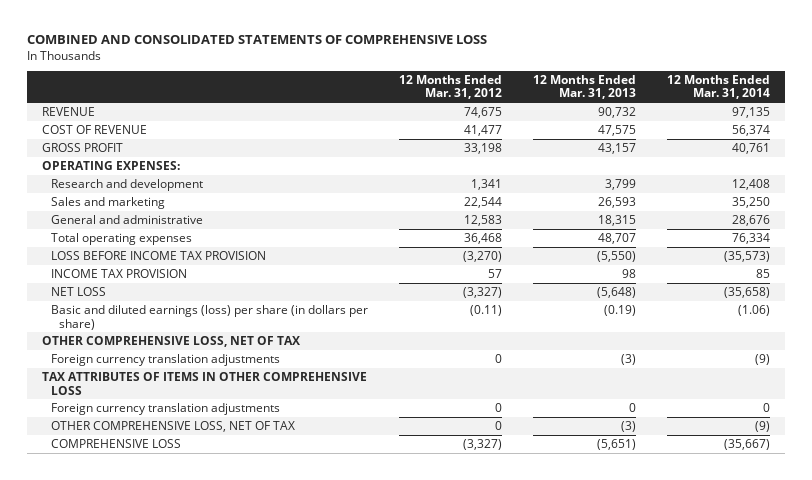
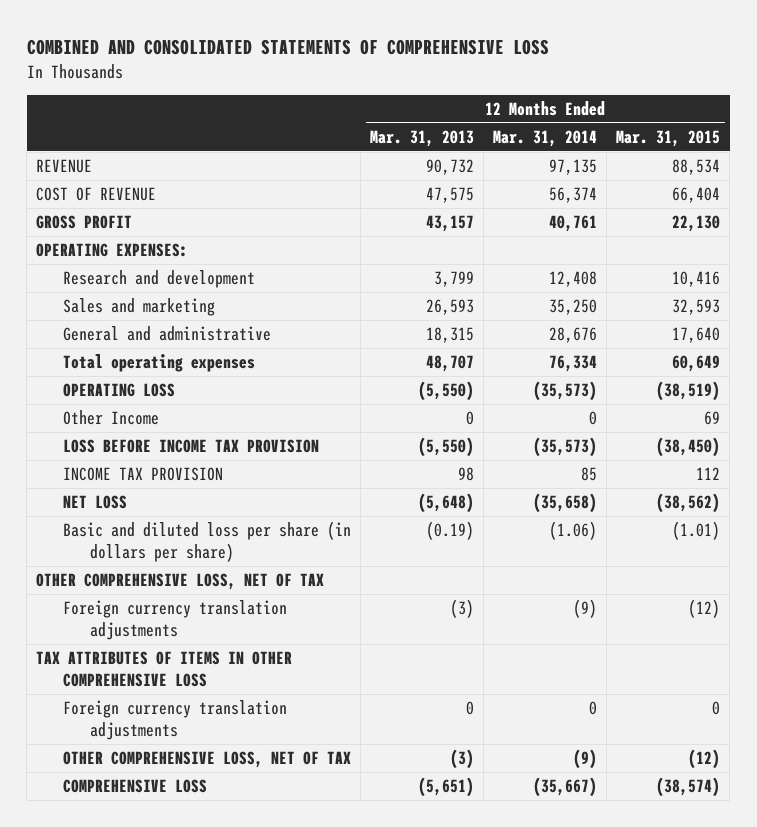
[398,74,502,100] 12 Months Ended Mar. 31, 2012 -> none
none -> [616,129,721,147] Mar. 31, 2015
none -> [63,383,176,398] OPERATING LOSS
none -> [63,410,160,426] Other Income
[50,304,368,330] Basic and diluted earnings (loss) per share (in dollars per share) -> [63,521,352,563] Basic and diluted loss per share (in dollars per share)

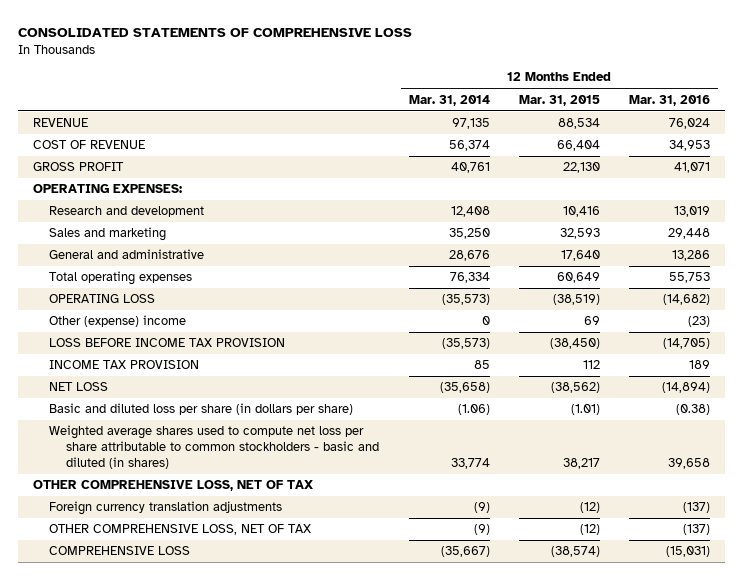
[26,38,549,55] COMBINED AND CONSOLIDATED STATEMENTS OF COMPREHENSIVE LOSS -> [17,28,412,38] CONSOLIDATED STATEMENTS OF COMPREHENSIVE LOSS
[370,129,475,147] Mar. 31, 2013 -> none
none -> [629,94,711,106] Mar. 31, 2016
[63,410,160,426] Other Income -> [49,315,187,328] Other (expense) income
none -> [49,425,380,469] Weighted average shares used to compute net loss per share attributable to common stockholders - basic and diluted (in shares)
[36,651,293,688] TAX ATTRIBUTES OF ITEMS IN OTHER COMPREHENSIVE LOSS -> none
[63,700,288,741] Foreign currency translation adjustments -> none

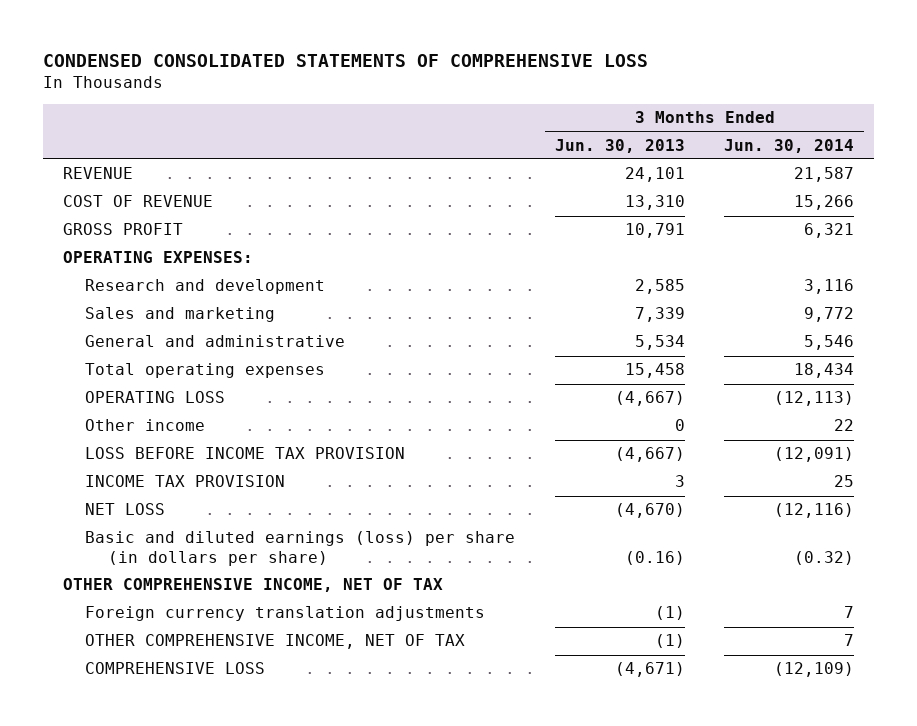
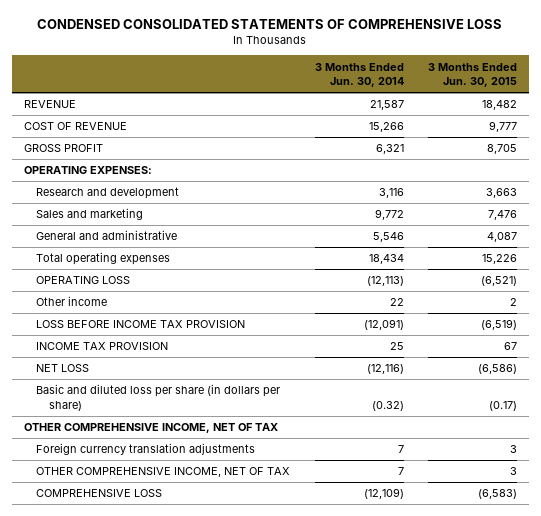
[554,138,685,153] Jun. 30, 2013 -> none
none -> [428,62,518,88] 3 Months Ended Jun. 30, 2015
[85,531,516,567] Basic and diluted earnings (loss) per share (in dollars per share) -> [36,384,281,411] Basic and diluted loss per share (in dollars per share)

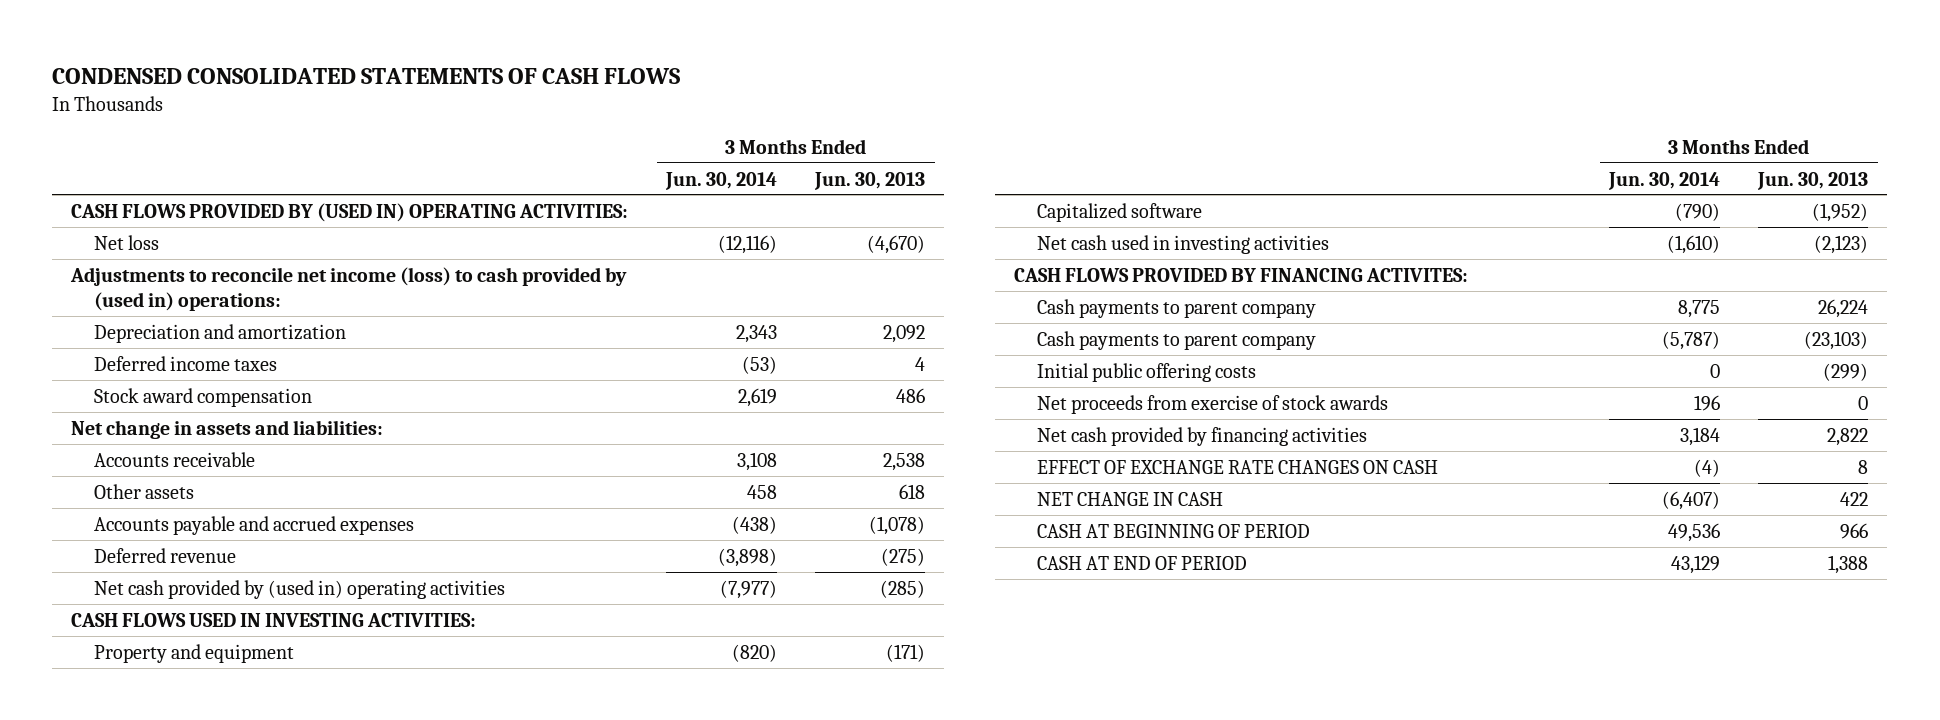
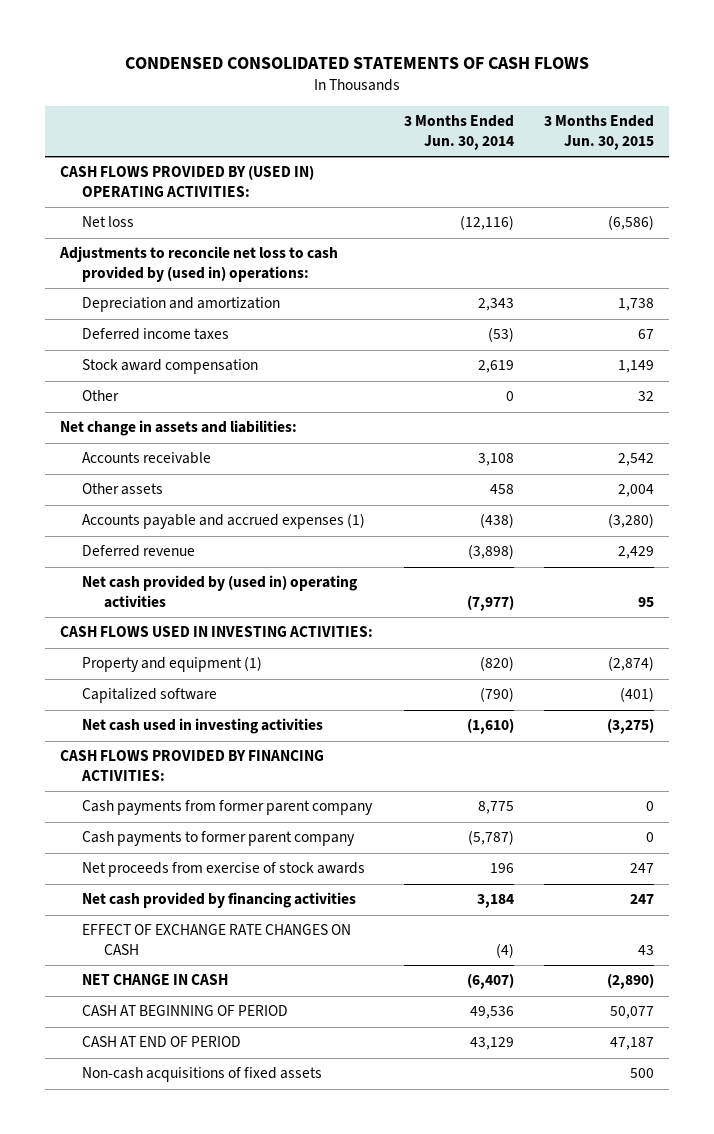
[814,171,926,190] Jun. 30, 2013 -> none
none -> [543,115,654,151] 3 Months Ended Jun. 30, 2015
[70,266,628,311] Adjustments to reconcile net income (loss) to cash provided by (used in) operations: -> [59,246,339,283] Adjustments to reconcile net loss to cash provided by (used in) operations:
none -> [82,390,120,402] Other
[93,515,414,535] Accounts payable and accrued expenses -> [82,513,366,530] Accounts payable and accrued expenses (1)
[93,643,294,663] Property and equipment -> [82,656,263,673] Property and equipment (1)
[1036,362,1256,382] Initial public offering costs -> none
[1014,267,1469,282] CASH FLOWS PROVIDED BY FINANCING ACTIVITES: -> [60,750,325,782] CASH FLOWS PROVIDED BY FINANCING ACTIVITIES:
[1036,298,1316,318] Cash payments to parent company -> [82,800,374,816] Cash payments from former parent company
[1036,330,1316,350] Cash payments to parent company -> [82,831,356,847] Cash payments to former parent company
none -> [82,1067,323,1083] Non-cash acquisitions of fixed assets

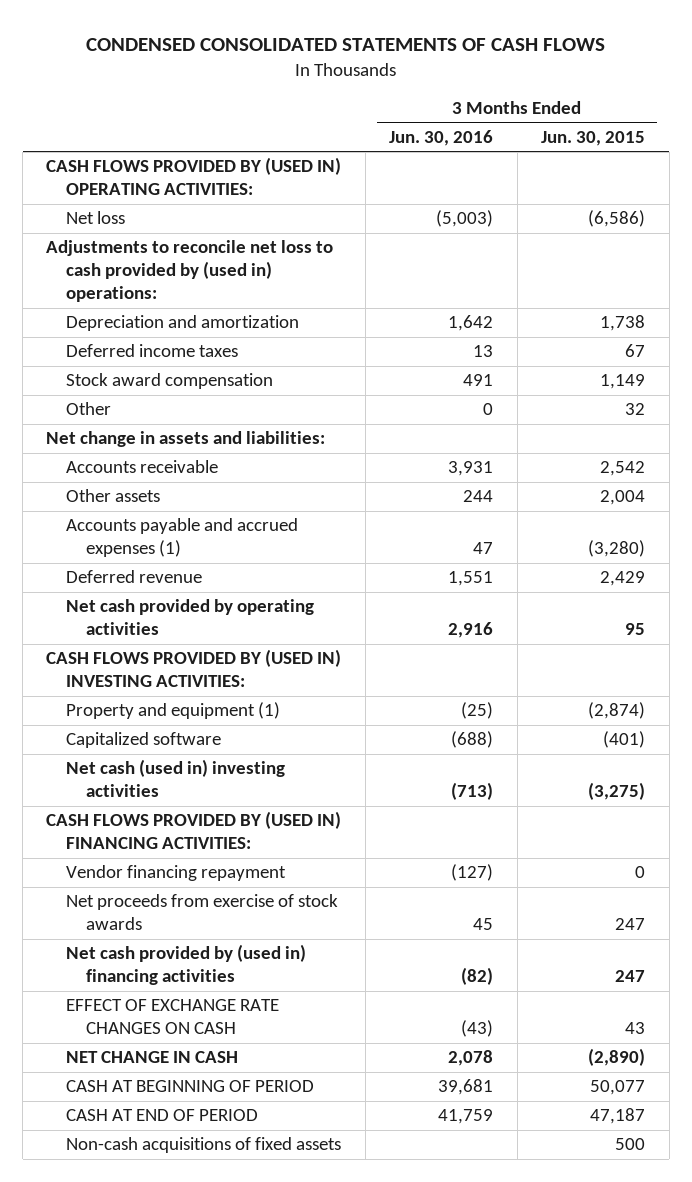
[403,115,514,151] 3 Months Ended Jun. 30, 2014 -> none
none -> [389,129,494,146] Jun. 30, 2016
[82,575,359,609] Net cash provided by (used in) operating activities -> [66,599,315,636] Net cash provided by operating activities
[60,626,374,638] CASH FLOWS USED IN INVESTING ACTIVITIES: -> [46,649,342,688] CASH FLOWS PROVIDED BY (USED IN) INVESTING ACTIVITIES:
[82,800,374,816] Cash payments from former parent company -> none
[82,831,356,847] Cash payments to former parent company -> none
[82,718,324,735] Net cash used in investing activities -> [66,759,286,798] Net cash (used in) investing activities
[60,750,325,782] CASH FLOWS PROVIDED BY FINANCING ACTIVITIES: -> [46,811,342,850] CASH FLOWS PROVIDED BY (USED IN) FINANCING ACTIVITIES:
none -> [66,865,287,882] Vendor financing repayment
[82,892,357,909] Net cash provided by financing activities -> [66,944,307,986] Net cash provided by (used in) financing activities

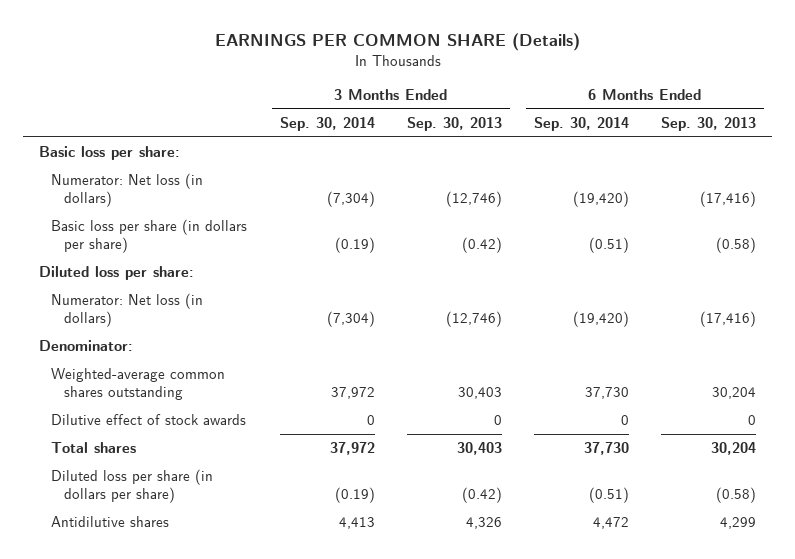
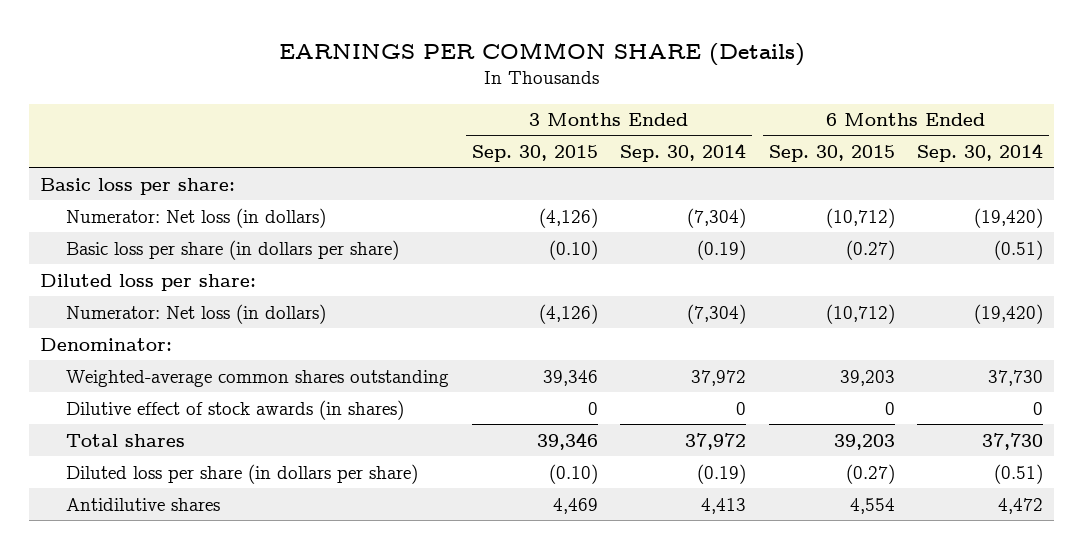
[406,117,502,132] Sep. 30, 2013 -> none
[661,117,757,132] Sep. 30, 2013 -> none
none -> [471,145,598,163] Sep. 30, 2015
none -> [768,145,895,163] Sep. 30, 2015
[51,414,247,426] Dilutive effect of stock awards -> [66,399,405,420] Dilutive effect of stock awards (in shares)

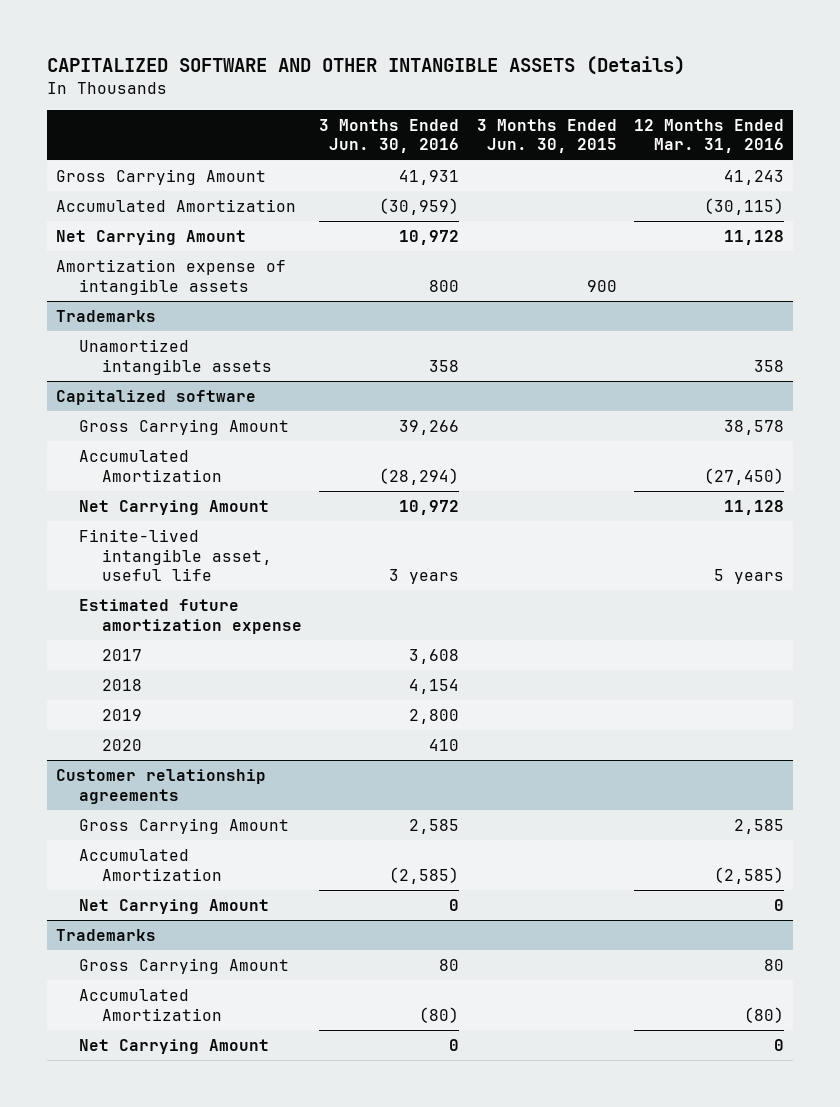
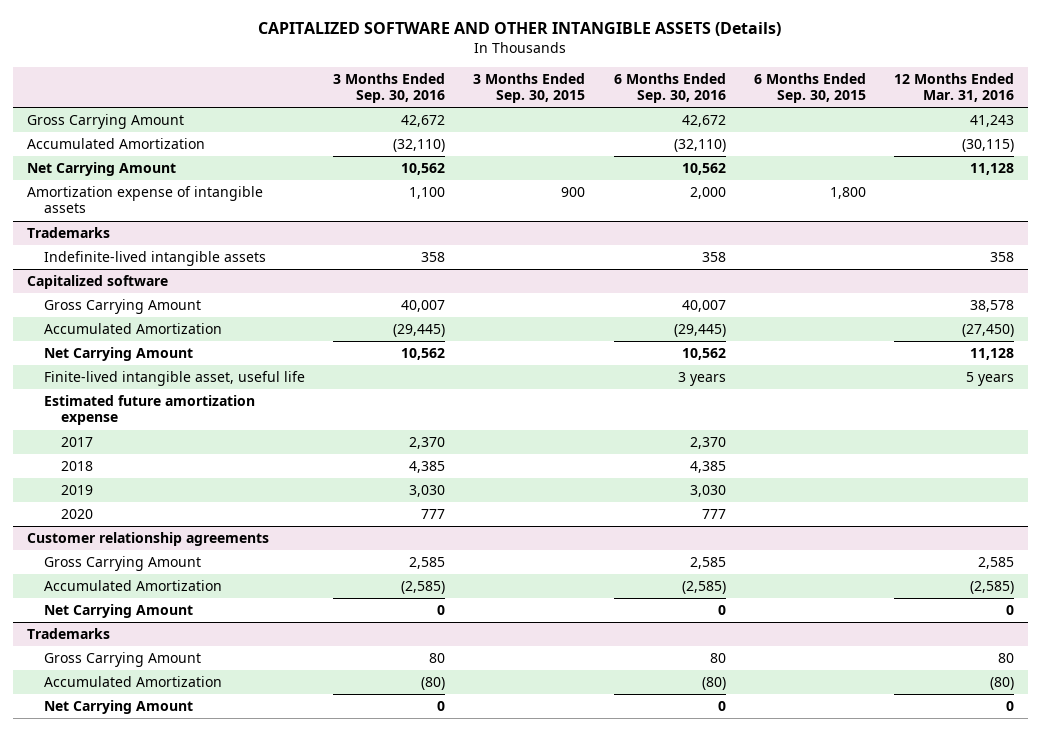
[319,118,460,154] 3 Months Ended Jun. 30, 2016 -> none
[476,118,617,154] 3 Months Ended Jun. 30, 2015 -> none
none -> [333,72,446,104] 3 Months Ended Sep. 30, 2016
none -> [473,72,586,104] 3 Months Ended Sep. 30, 2015
none -> [613,72,726,104] 6 Months Ended Sep. 30, 2016
none -> [753,72,866,104] 6 Months Ended Sep. 30, 2015
[78,338,272,375] Unamortized intangible assets -> [44,251,267,267] Indefinite-lived intangible assets

